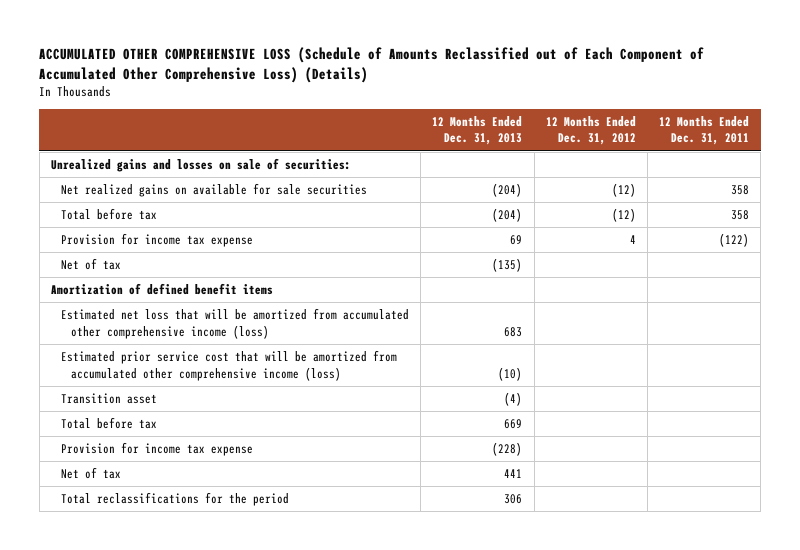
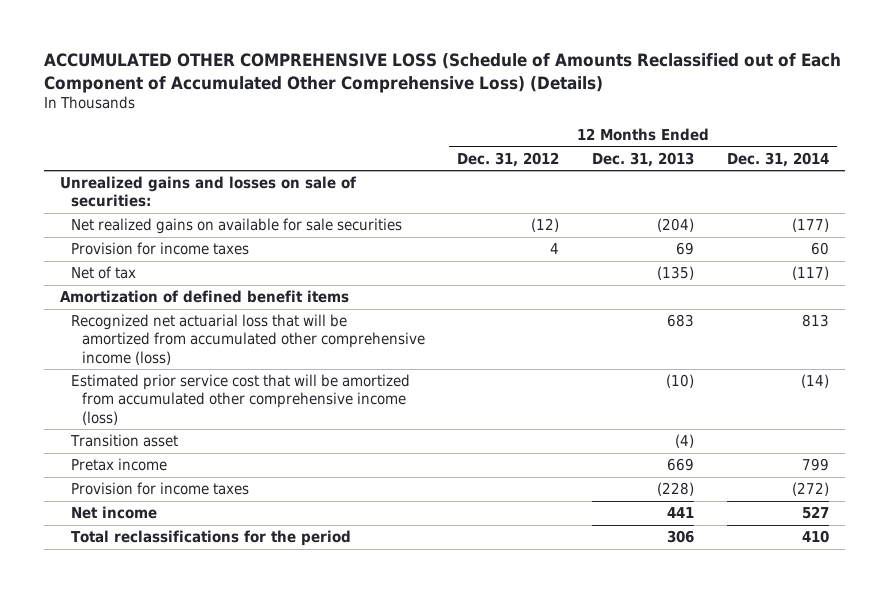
[659,116,750,146] 12 Months Ended Dec. 31, 2011 -> none
none -> [727,151,830,167] Dec. 31, 2014
[61,208,158,221] Total before tax -> none
[61,233,254,248] Provision for income tax expense -> [70,242,249,256] Provision for income taxes
[61,308,410,339] Estimated net loss that will be amortized from accumulated other comprehensive income (loss) -> [70,314,425,365] Recognized net actuarial loss that will be amortized from accumulated other comprehensive income (loss)
[61,417,158,430] Total before tax -> [70,458,167,472] Pretax income
[61,442,254,457] Provision for income tax expense -> [70,482,249,496] Provision for income taxes
[61,467,122,480] Net of tax -> [70,506,157,520] Net income

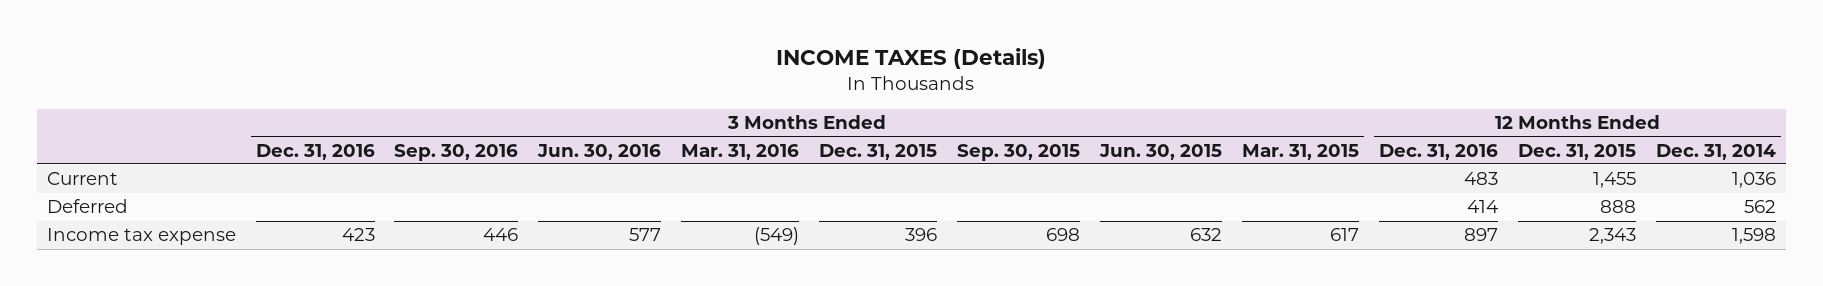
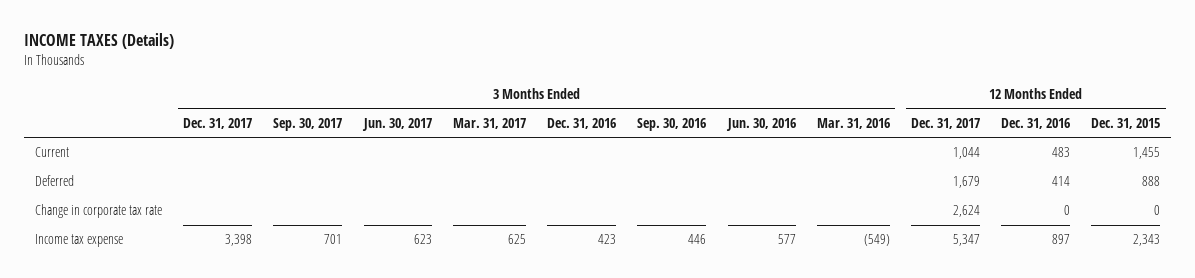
[819,143,938,160] Dec. 31, 2015 -> none
[957,143,1081,161] Sep. 30, 2015 -> none
[1099,143,1223,160] Jun. 30, 2015 -> none
[1242,143,1360,160] Mar. 31, 2015 -> none
[1656,143,1777,160] Dec. 31, 2014 -> none
none -> [183,117,253,129] Dec. 31, 2017
none -> [273,117,343,131] Sep. 30, 2017
none -> [361,117,432,131] Jun. 30, 2017
none -> [452,117,526,129] Mar. 31, 2017
none -> [910,117,980,129] Dec. 31, 2017
none -> [35,204,163,219] Change in corporate tax rate

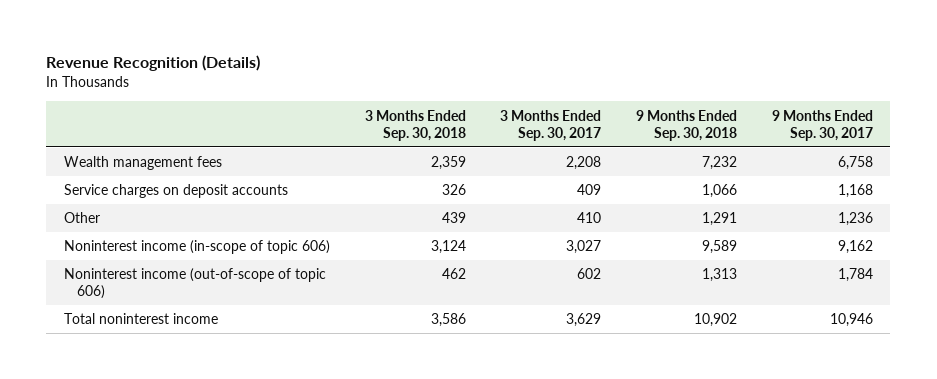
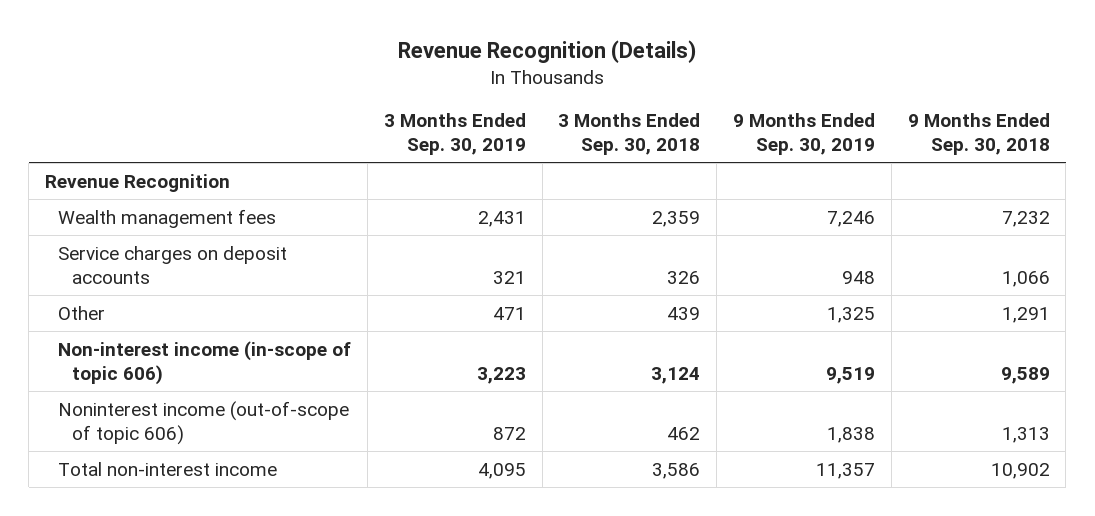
[500,109,602,141] 3 Months Ended Sep. 30, 2017 -> none
[771,109,873,141] 9 Months Ended Sep. 30, 2017 -> none
none -> [383,113,526,156] 3 Months Ended Sep. 30, 2019
none -> [733,113,876,156] 9 Months Ended Sep. 30, 2019
none -> [44,173,230,192] Revenue Recognition
[63,240,330,255] Noninterest income (in-scope of topic 606) -> [58,340,352,385] Non-interest income (in-scope of topic 606)
[63,313,218,325] Total noninterest income -> [58,461,278,476] Total non-interest income

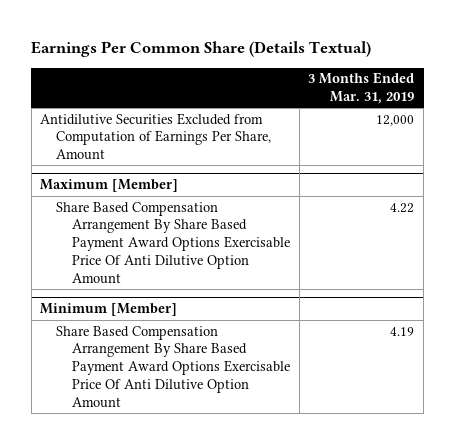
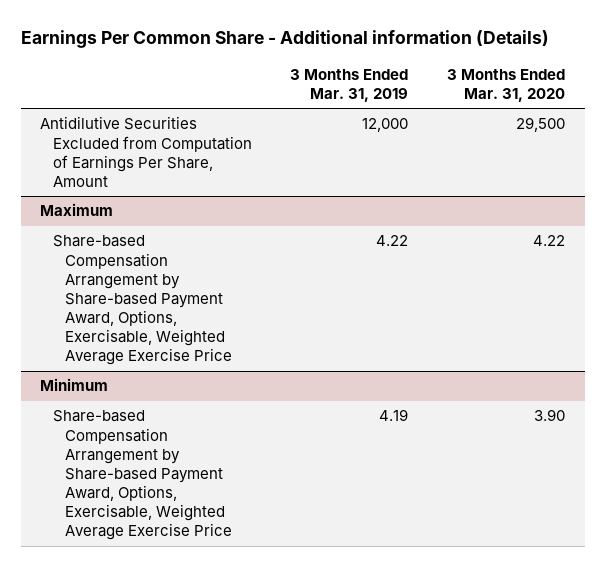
[31,41,372,58] Earnings Per Common Share (Details Textual) -> [20,30,549,49] Earnings Per Common Share - Additional information (Details)
none -> [447,68,566,102] 3 Months Ended Mar. 31, 2020
[40,179,179,193] Maximum [Member] -> [40,203,114,217] Maximum
[56,201,291,284] Share Based Compensation Arrangement By Share Based Payment Award Options Exercisable Price Of Anti Dilutive Option Amount -> [52,235,233,366] Share-based Compensation Arrangement by Share-based Payment Award, Options, Exercisable, Weighted Average Exercise Price
[40,303,178,317] Minimum [Member] -> [40,378,109,392] Minimum
[56,325,291,408] Share Based Compensation Arrangement By Share Based Payment Award Options Exercisable Price Of Anti Dilutive Option Amount -> [52,410,233,541] Share-based Compensation Arrangement by Share-based Payment Award, Options, Exercisable, Weighted Average Exercise Price

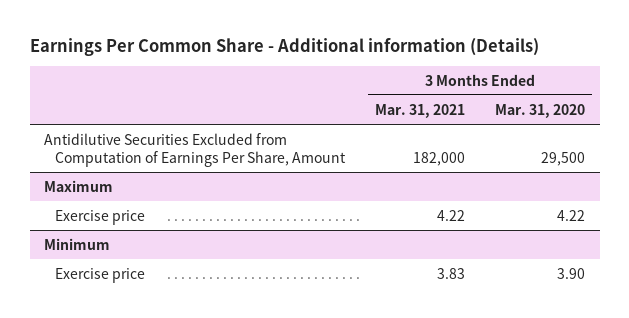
[290,68,409,102] 3 Months Ended Mar. 31, 2019 -> none
none -> [375,103,466,118] Mar. 31, 2021
[52,235,233,366] Share-based Compensation Arrangement by Share-based Payment Award, Options, Exercisable, Weighted Average Exercise Price -> [55,209,146,225] Exercise price
[52,410,233,541] Share-based Compensation Arrangement by Share-based Payment Award, Options, Exercisable, Weighted Average Exercise Price -> none
none -> [55,267,146,283] Exercise price

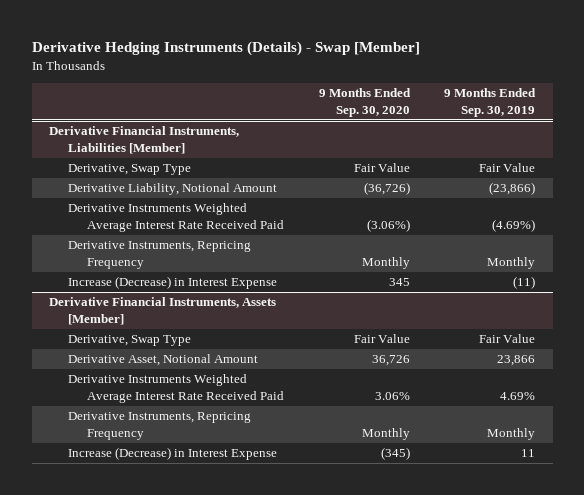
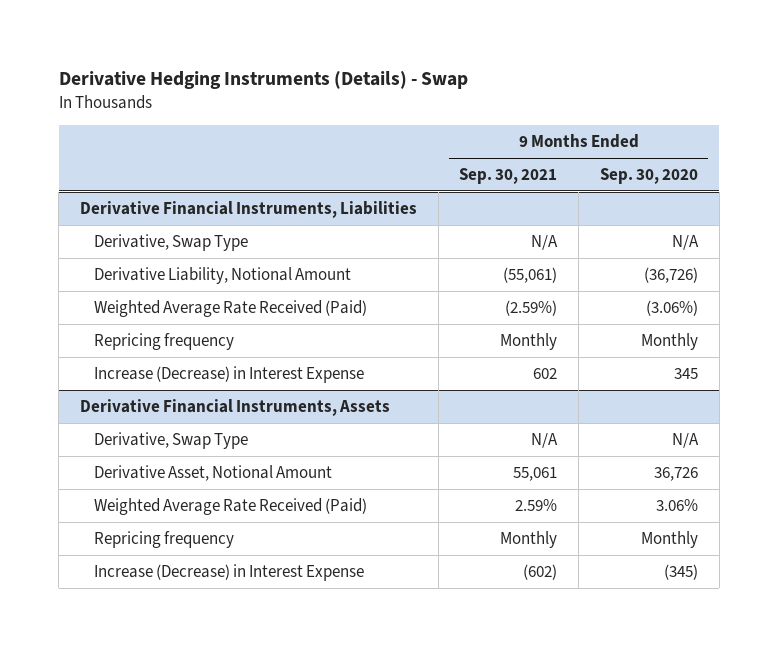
[31,40,420,56] Derivative Hedging Instruments (Details) - Swap [Member] -> [58,71,468,90] Derivative Hedging Instruments (Details) - Swap
[444,87,537,117] 9 Months Ended Sep. 30, 2019 -> none
none -> [459,168,558,185] Sep. 30, 2021
[48,126,239,155] Derivative Financial Instruments, Liabilities [Member] -> [80,200,418,218] Derivative Financial Instruments, Liabilities
[353,163,410,173] Fair Value -> [671,234,699,250] N/A
[68,203,285,233] Derivative Instruments Weighted Average Interest Rate Received Paid -> [94,299,368,317] Weighted Average Rate Received (Paid)
[68,241,252,270] Derivative Instruments, Repricing Frequency -> [94,332,235,350] Repricing frequency
[48,297,276,326] Derivative Financial Instruments, Assets [Member] -> [80,398,391,416] Derivative Financial Instruments, Assets
[353,334,410,344] Fair Value -> [671,432,699,448] N/A
[68,374,285,404] Derivative Instruments Weighted Average Interest Rate Received Paid -> [94,497,368,515] Weighted Average Rate Received (Paid)
[68,412,252,441] Derivative Instruments, Repricing Frequency -> [94,530,235,548] Repricing frequency

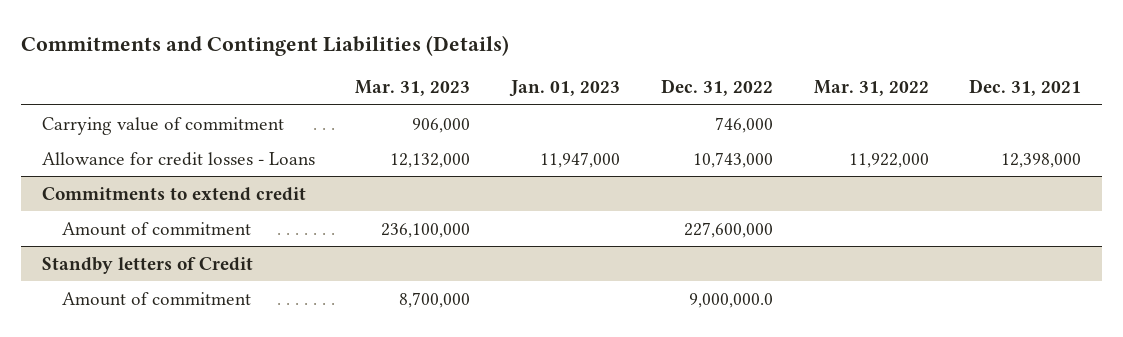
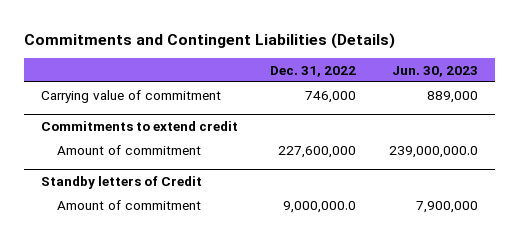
[355,80,471,97] Mar. 31, 2023 -> none
[509,80,621,98] Jan. 01, 2023 -> none
[813,80,929,97] Mar. 31, 2022 -> none
[969,79,1082,97] Dec. 31, 2021 -> none
none -> [392,65,479,77] Jun. 30, 2023
[41,151,315,166] Allowance for credit losses - Loans -> none

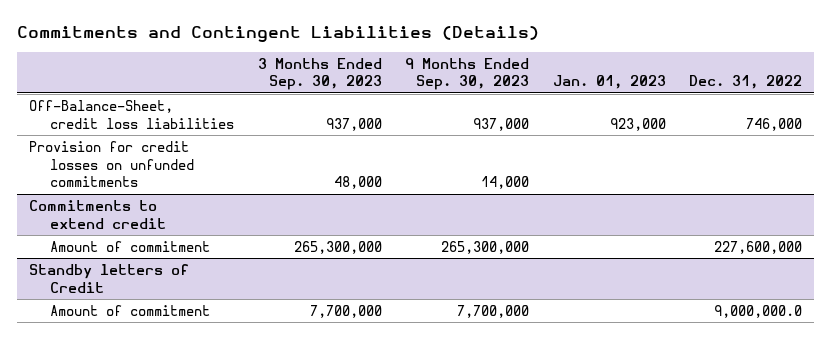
[392,65,479,77] Jun. 30, 2023 -> none
none -> [257,57,382,91] 3 Months Ended Sep. 30, 2023
none -> [405,57,530,91] 9 Months Ended Sep. 30, 2023
none -> [552,75,666,90] Jan. 01, 2023
[40,89,221,103] Carrying value of commitment -> [28,99,235,129] Off-Balance-Sheet, credit loss liabilities
none -> [28,140,195,188] Provision for credit losses on unfunded commitments

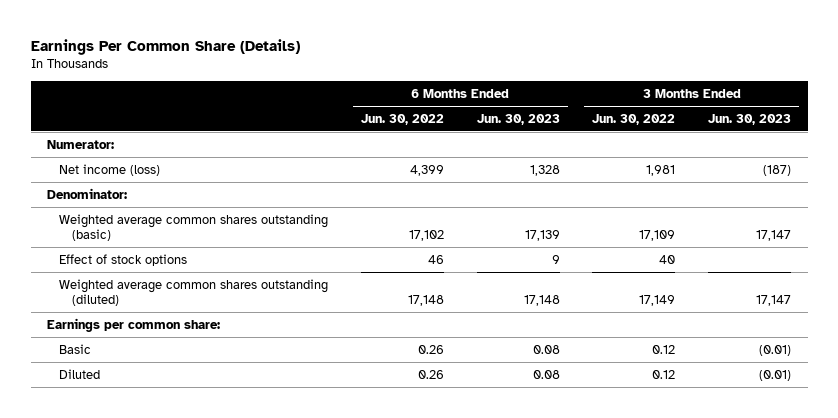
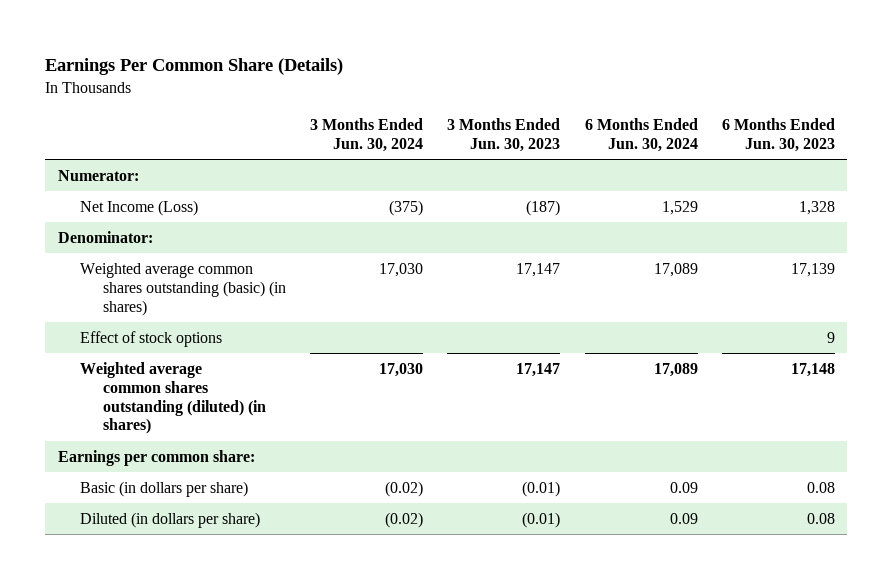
[361,113,445,125] Jun. 30, 2022 -> none
[592,113,676,125] Jun. 30, 2022 -> none
none -> [309,117,423,152] 3 Months Ended Jun. 30, 2024
none -> [584,117,698,152] 6 Months Ended Jun. 30, 2024
[59,163,161,176] Net income (loss) -> [80,199,199,216] Net Income (Loss)
[59,213,329,241] Weighted average common shares outstanding (basic) -> [80,262,286,316] Weighted average common shares outstanding (basic) (in shares)
[59,278,329,306] Weighted average common shares outstanding (diluted) -> [80,361,266,435] Weighted average common shares outstanding (diluted) (in shares)
[59,343,92,354] Basic -> [80,480,249,497] Basic (in dollars per share)
[59,368,101,379] Diluted -> [80,511,261,528] Diluted (in dollars per share)

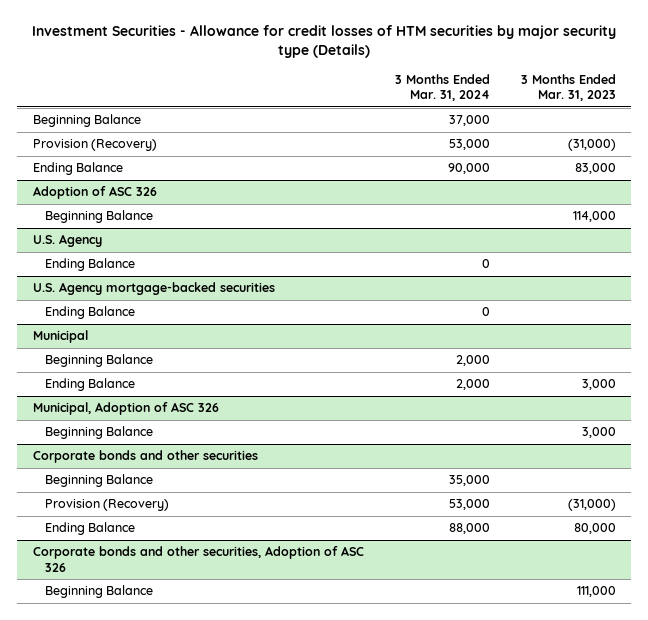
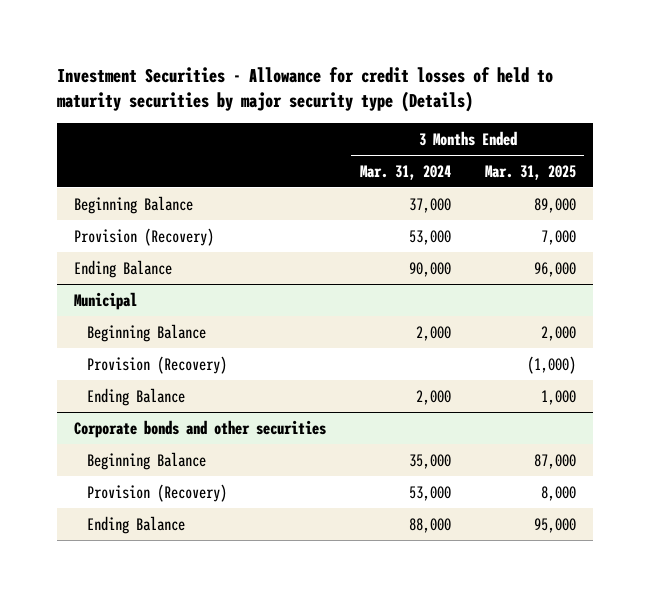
[32,25,617,59] Investment Securities - Allowance for credit losses of HTM securities by major security type (Details) -> [56,66,553,112] Investment Securities - Allowance for credit losses of held to maturity securities by major security type (Details)
[520,74,616,102] 3 Months Ended Mar. 31, 2023 -> none
none -> [484,164,576,180] Mar. 31, 2025
[32,186,157,200] Adoption of ASC 326 -> none
[45,210,154,224] Beginning Balance -> none
[32,234,102,248] U.S. Agency -> none
[45,258,136,272] Ending Balance -> none
[32,282,275,296] U.S. Agency mortgage-backed securities -> none
[45,306,136,320] Ending Balance -> none
none -> [87,355,228,374] Provision (Recovery)
[32,402,219,416] Municipal, Adoption of ASC 326 -> none
[45,426,154,440] Beginning Balance -> none
[32,546,364,572] Corporate bonds and other securities, Adoption of ASC 326 -> none
[45,585,154,599] Beginning Balance -> none

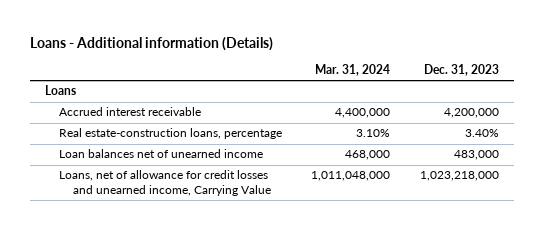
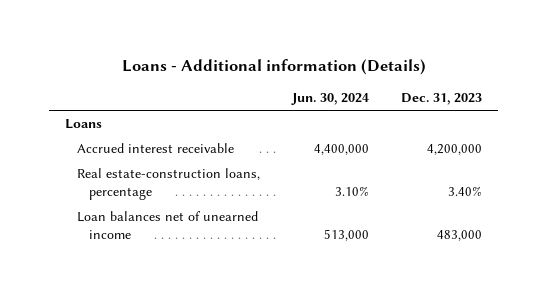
[315,63,391,76] Mar. 31, 2024 -> none
none -> [291,93,370,106] Jun. 30, 2024
[58,170,272,197] Loans, net of allowance for credit losses and unearned income, Carrying Value -> none

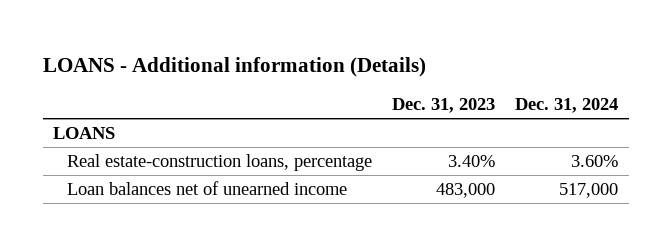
[121,58,426,75] Loans - Additional information (Details) -> [43,56,427,77] LOANS - Additional information (Details)
[291,93,370,106] Jun. 30, 2024 -> none
none -> [515,98,619,114] Dec. 31, 2024
[76,143,234,154] Accrued interest receivable -> none
[64,119,102,130] Loans -> [53,127,116,140] LOANS

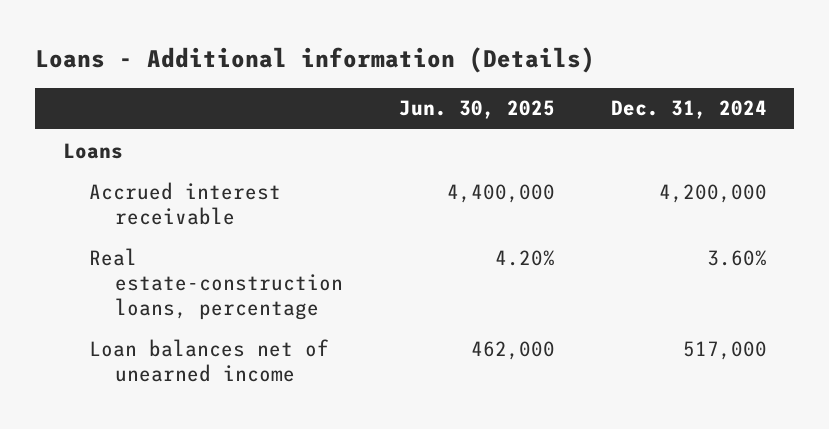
[43,56,427,77] LOANS - Additional information (Details) -> [35,47,596,74] Loans - Additional information (Details)
[392,98,496,114] Dec. 31, 2023 -> none
none -> [398,100,555,120] Jun. 30, 2025
[53,127,116,140] LOANS -> [62,142,123,159] Loans
none -> [89,181,282,225] Accrued interest receivable

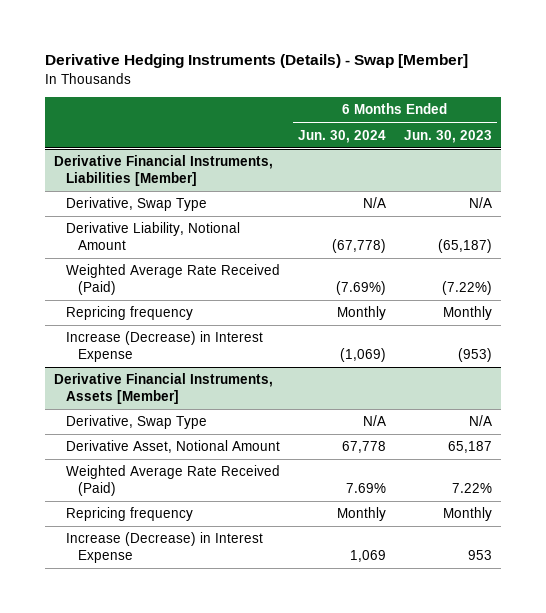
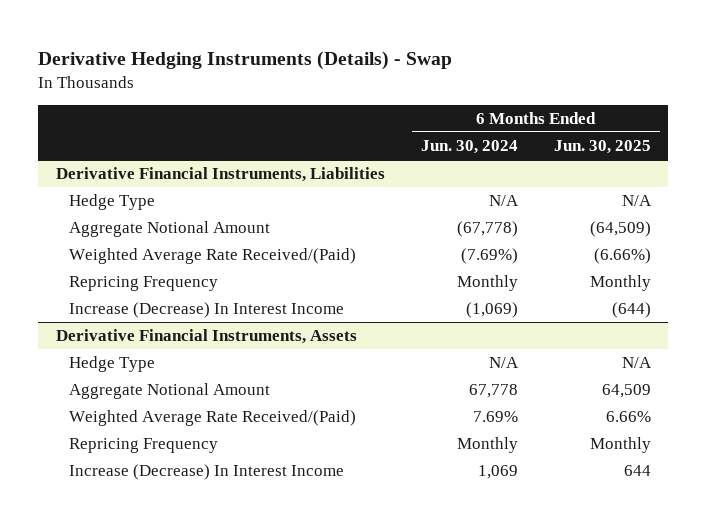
[44,54,468,69] Derivative Hedging Instruments (Details) - Swap [Member] -> [38,50,453,70] Derivative Hedging Instruments (Details) - Swap
[404,129,493,143] Jun. 30, 2023 -> none
none -> [553,139,651,154] Jun. 30, 2025
[53,155,273,187] Derivative Financial Instruments, Liabilities [Member] -> [56,167,386,183] Derivative Financial Instruments, Liabilities
[65,197,207,212] Derivative, Swap Type -> [68,194,155,211] Hedge Type
[65,222,240,251] Derivative Liability, Notional Amount -> [68,221,270,238] Aggregate Notional Amount
[65,264,280,296] Weighted Average Rate Received (Paid) -> [68,248,356,265] Weighted Average Rate Received/(Paid)
[65,306,193,321] Repricing frequency -> [68,276,218,292] Repricing Frequency
[65,331,263,363] Increase (Decrease) in Interest Expense -> [68,302,344,319] Increase (Decrease) In Interest Income
[53,373,273,405] Derivative Financial Instruments, Assets [Member] -> [56,329,358,345] Derivative Financial Instruments, Assets
[65,415,207,430] Derivative, Swap Type -> [68,356,155,373] Hedge Type
[65,440,280,454] Derivative Asset, Notional Amount -> [68,383,270,400] Aggregate Notional Amount
[65,465,280,497] Weighted Average Rate Received (Paid) -> [68,410,356,427] Weighted Average Rate Received/(Paid)
[65,507,193,522] Repricing frequency -> [68,438,218,454] Repricing Frequency
[65,532,263,564] Increase (Decrease) in Interest Expense -> [68,464,344,481] Increase (Decrease) In Interest Income

